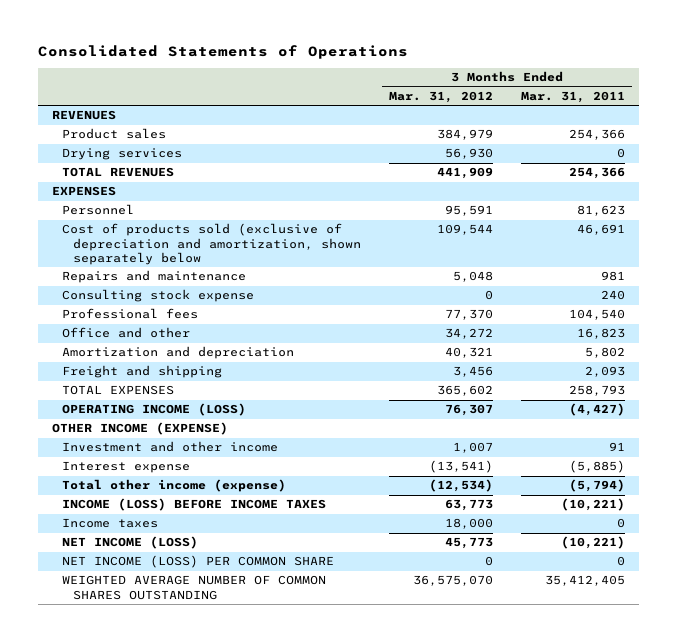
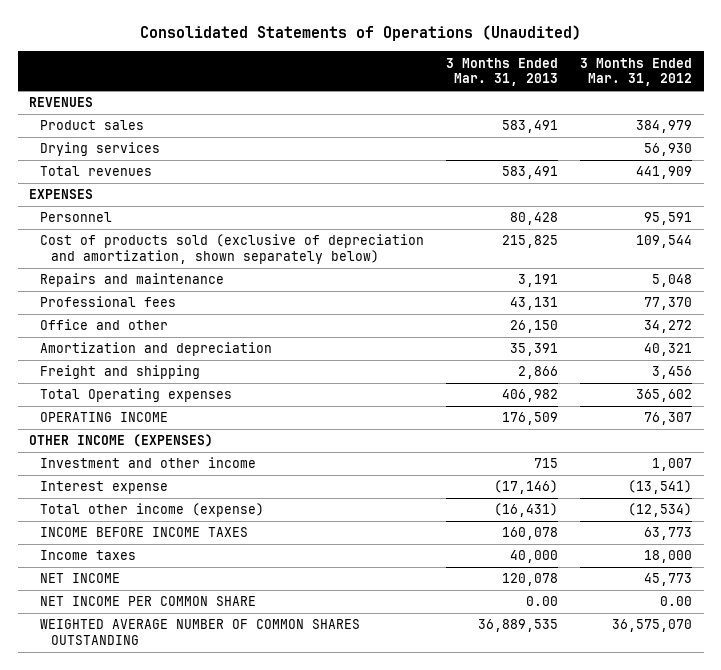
[37,45,408,60] Consolidated Statements of Operations -> [139,25,581,42] Consolidated Statements of Operations (Unaudited)
[521,90,626,103] Mar. 31, 2011 -> none
none -> [446,57,559,87] 3 Months Ended Mar. 31, 2013
[62,167,175,178] TOTAL REVENUES -> [39,166,152,177] Total revenues
[62,223,361,265] Cost of products sold (exclusive of depreciation and amortization, shown separately below -> [39,234,424,265] Cost of products sold (exclusive of depreciation and amortization, shown separately below)
[62,289,255,303] Consulting stock expense -> none
[62,385,175,396] TOTAL EXPENSES -> [39,388,232,403] Total Operating expenses
[62,403,247,417] OPERATING INCOME (LOSS) -> [39,412,168,423] OPERATING INCOME
[52,422,229,436] OTHER INCOME (EXPENSE) -> [28,434,213,448] OTHER INCOME (EXPENSES)
[62,498,327,512] INCOME (LOSS) BEFORE INCOME TAXES -> [39,527,248,538] INCOME BEFORE INCOME TAXES
[62,536,199,550] NET INCOME (LOSS) -> [39,573,120,584] NET INCOME
[62,555,335,569] NET INCOME (LOSS) PER COMMON SHARE -> [39,596,256,607] NET INCOME PER COMMON SHARE
[484,556,493,567] 0 -> [660,596,693,607] 0.00

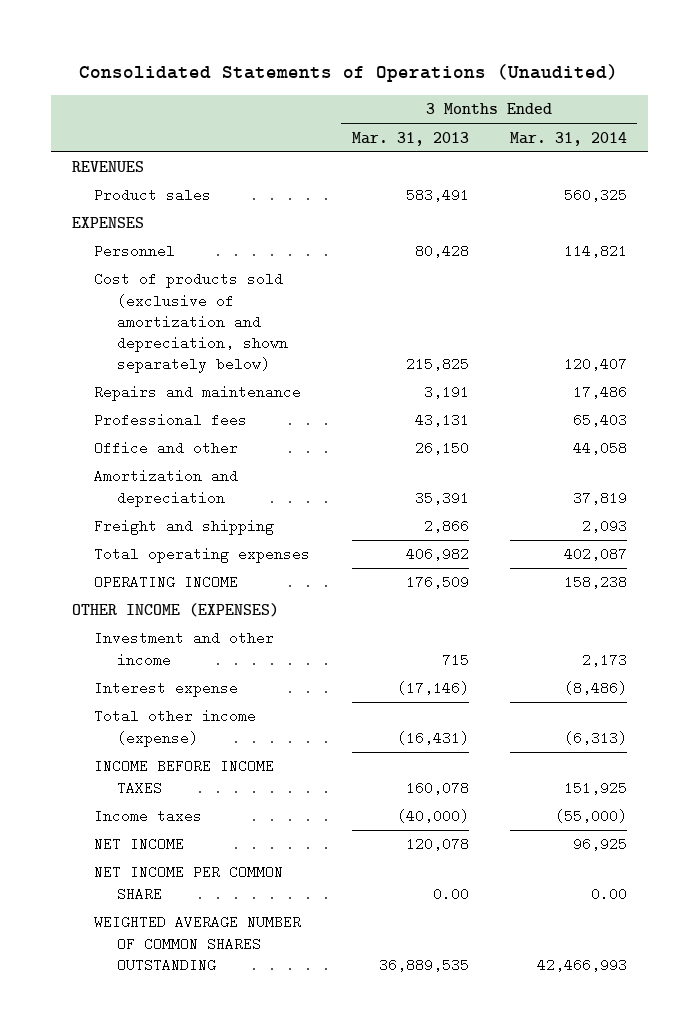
[580,57,693,87] 3 Months Ended Mar. 31, 2012 -> none
none -> [509,131,627,146] Mar. 31, 2014
[39,142,160,157] Drying services -> none
[39,166,152,177] Total revenues -> none
[39,234,424,265] Cost of products sold (exclusive of depreciation and amortization, shown separately below) -> [94,272,288,374] Cost of products sold (exclusive of amortization and depreciation, shown separately below)
[39,388,232,403] Total Operating expenses -> [94,547,311,564] Total operating expenses
[510,550,559,564] 40,000 -> [396,809,469,824] (40,000)

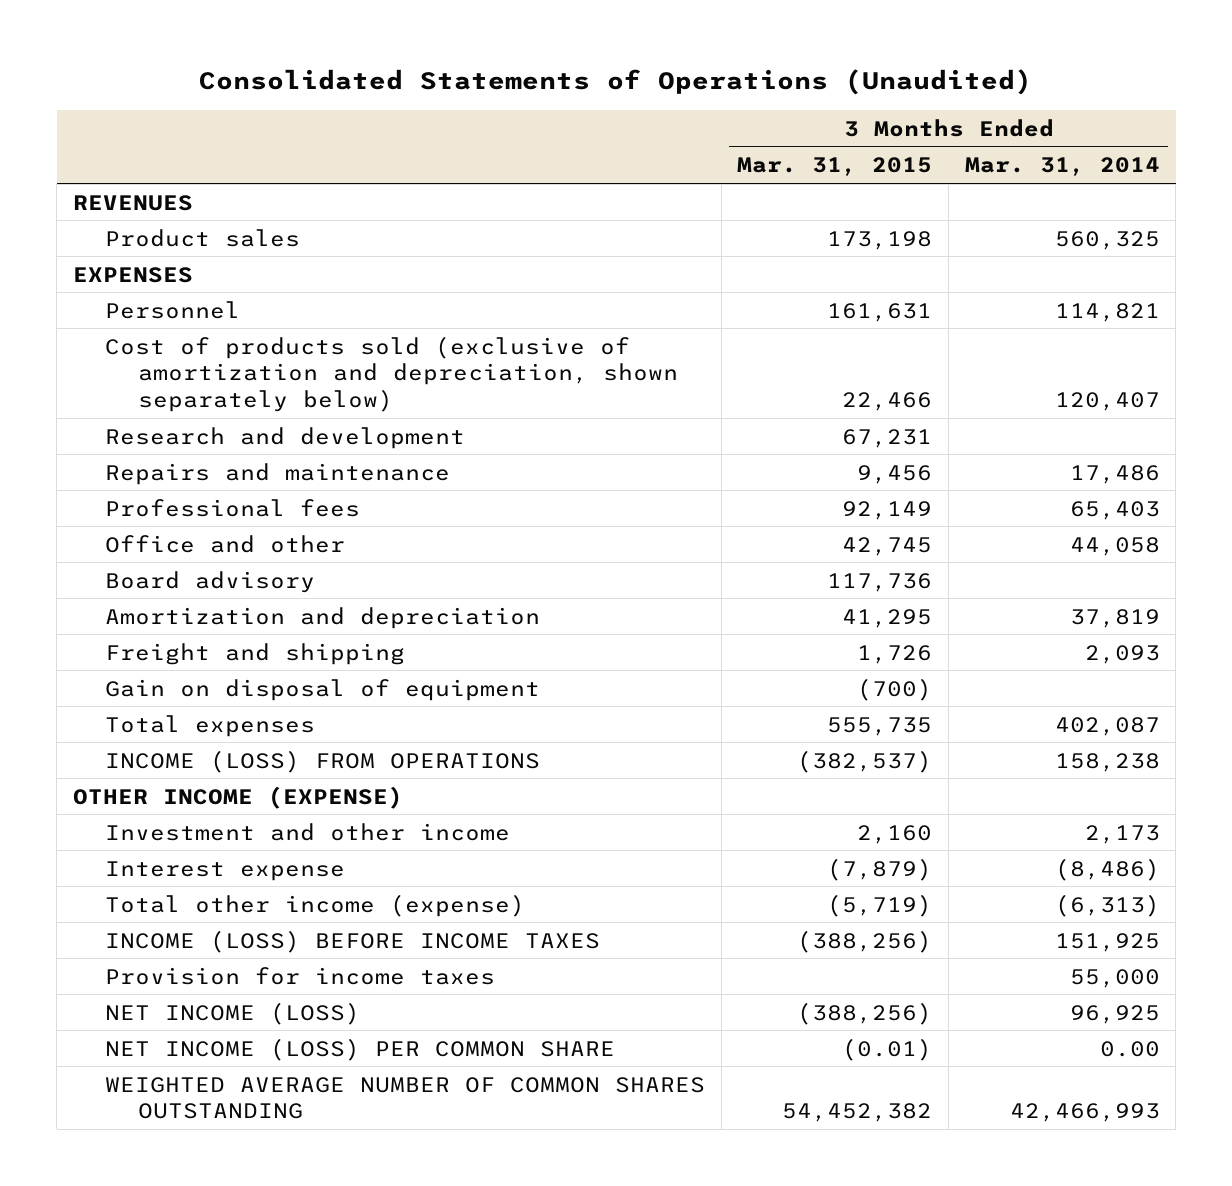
[351,131,469,146] Mar. 31, 2013 -> none
none -> [737,157,933,177] Mar. 31, 2015
none -> [105,426,466,449] Research and development
none -> [105,570,316,593] Board advisory
none -> [105,678,541,701] Gain on disposal of equipment
[94,547,311,564] Total operating expenses -> [105,714,316,737] Total expenses
[94,575,239,590] OPERATING INCOME -> [105,749,541,773] INCOME (LOSS) FROM OPERATIONS
[71,603,279,618] OTHER INCOME (EXPENSES) -> [72,785,403,809] OTHER INCOME (EXPENSE)
[94,759,275,795] INCOME BEFORE INCOME TAXES -> [105,929,601,953] INCOME (LOSS) BEFORE INCOME TAXES
[94,809,203,824] Income taxes -> [105,966,496,985] Provision for income taxes
[554,809,627,824] (55,000) -> [1069,968,1160,988] 55,000
[94,837,185,852] NET INCOME -> [105,1001,361,1025] NET INCOME (LOSS)
[94,865,284,901] NET INCOME PER COMMON SHARE -> [105,1037,616,1061] NET INCOME (LOSS) PER COMMON SHARE

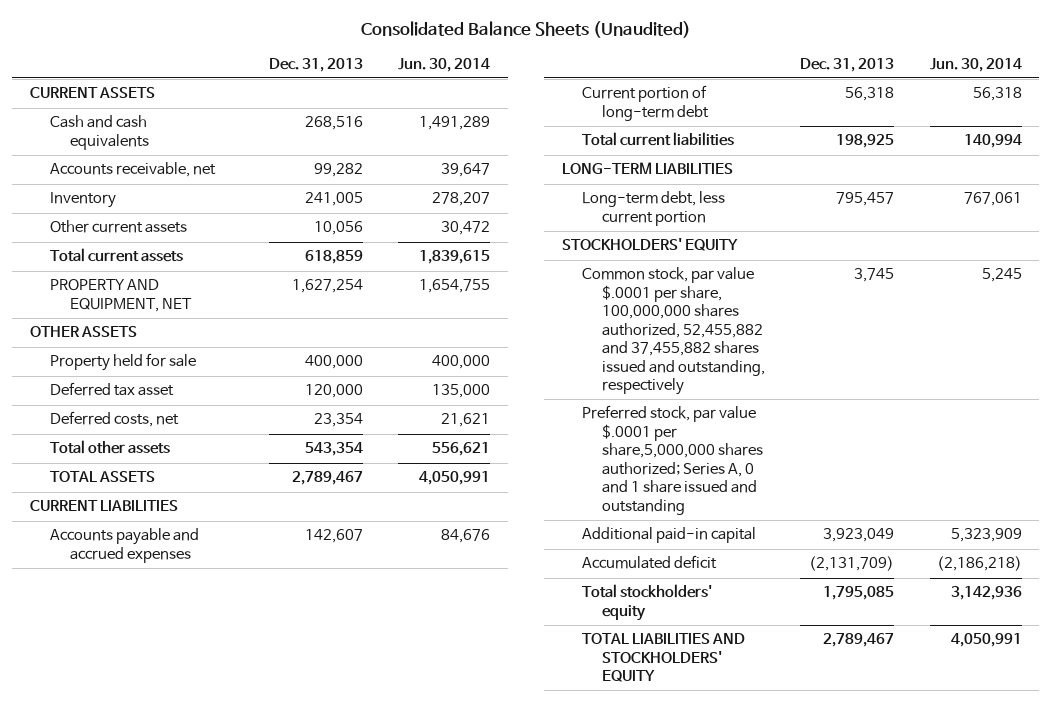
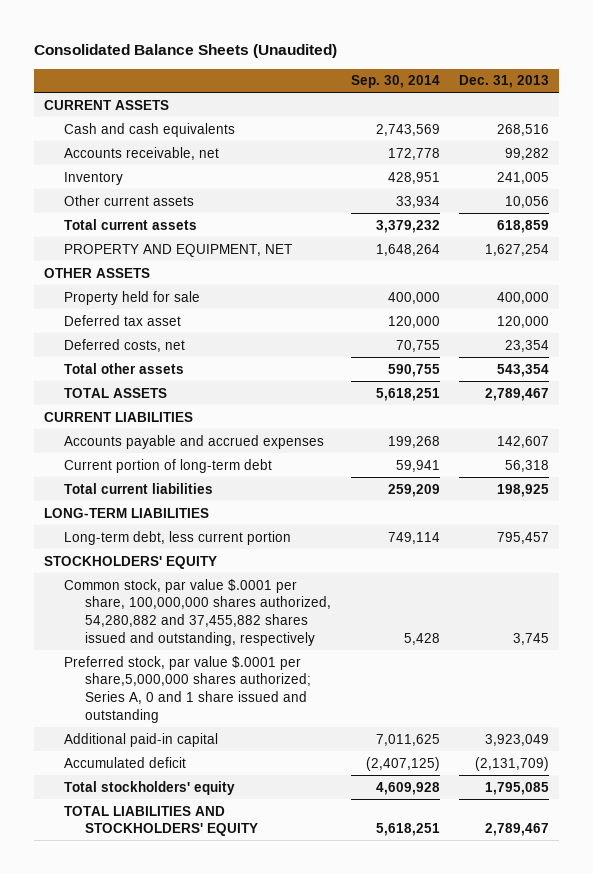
[398,57,491,72] Jun. 30, 2014 -> none
none -> [350,75,440,89] Sep. 30, 2014
[581,267,765,395] Common stock, par value $.0001 per share, 100,000,000 shares authorized, 52,455,882 and 37,455,882 shares issued and outstanding, respectively -> [64,578,331,646] Common stock, par value $.0001 per share, 100,000,000 shares authorized, 54,280,882 and 37,455,882 shares issued and outstanding, respectively

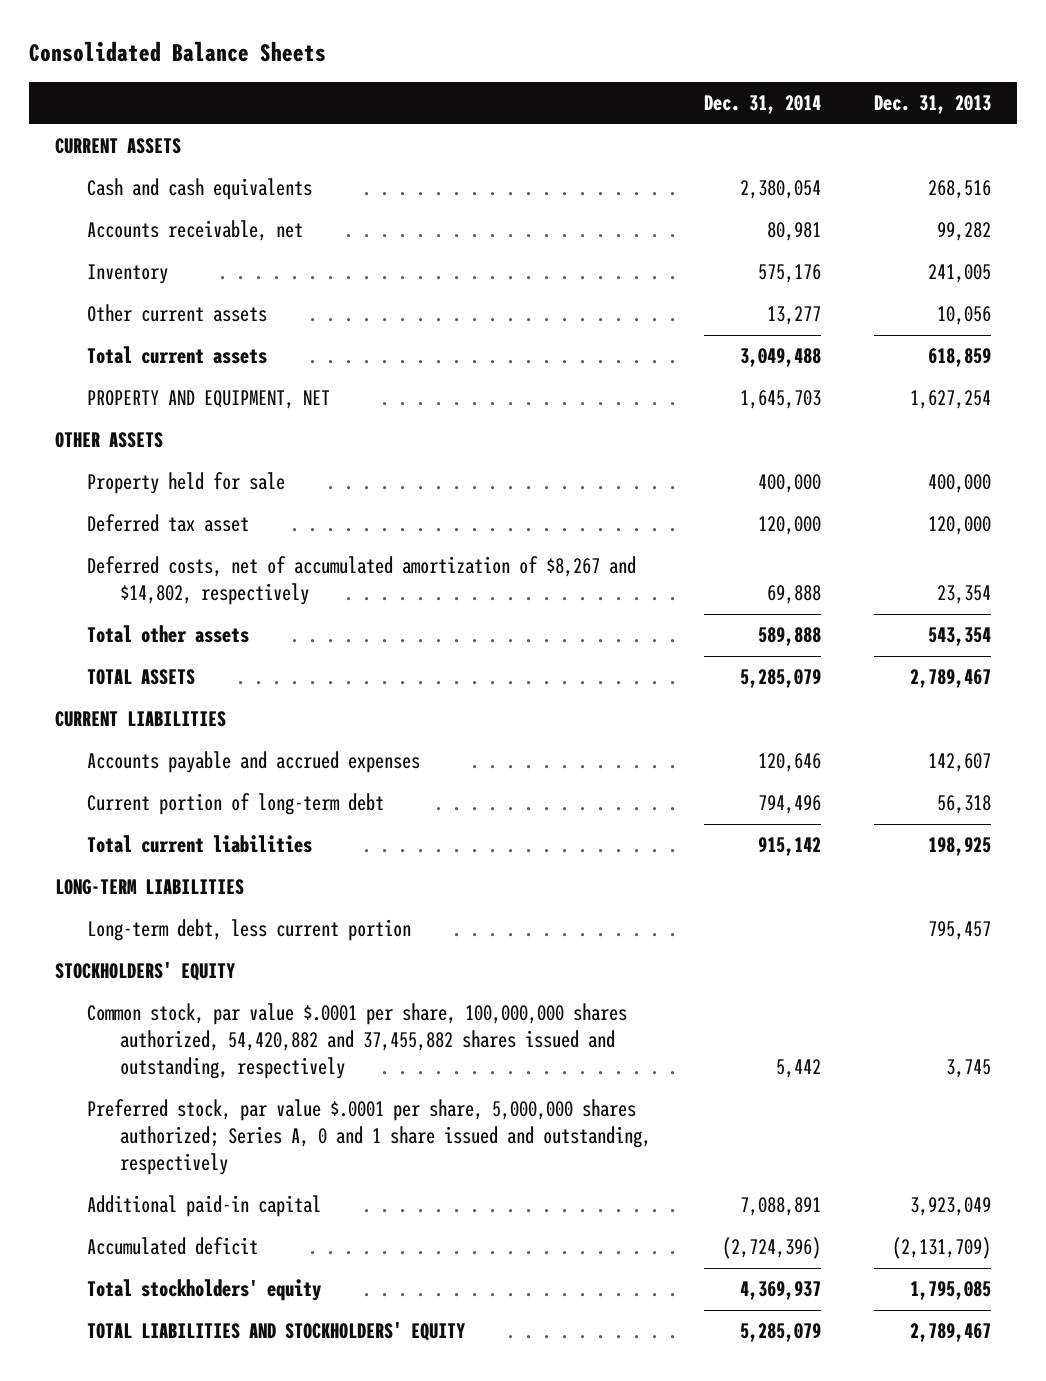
[33,43,337,58] Consolidated Balance Sheets (Unaudited) -> [28,41,326,63] Consolidated Balance Sheets
[350,75,440,89] Sep. 30, 2014 -> none
none -> [703,95,821,115] Dec. 31, 2014
[64,338,186,352] Deferred costs, net -> [87,556,637,606] Deferred costs, net of accumulated amortization of $8,267 and $14,802, respectively
[64,578,331,646] Common stock, par value $.0001 per share, 100,000,000 shares authorized, 54,280,882 and 37,455,882 shares issued and outstanding, respectively -> [87,1003,628,1079] Common stock, par value $.0001 per share, 100,000,000 shares authorized, 54,420,882 and 37,455,882 shares issued and outstanding, respectively
[64,655,311,723] Preferred stock, par value $.0001 per share,5,000,000 shares authorized; Series A, 0 and 1 share issued and outstanding -> [87,1099,651,1175] Preferred stock, par value $.0001 per share, 5,000,000 shares authorized; Series A, 0 and 1 share issued and outstanding, respectively

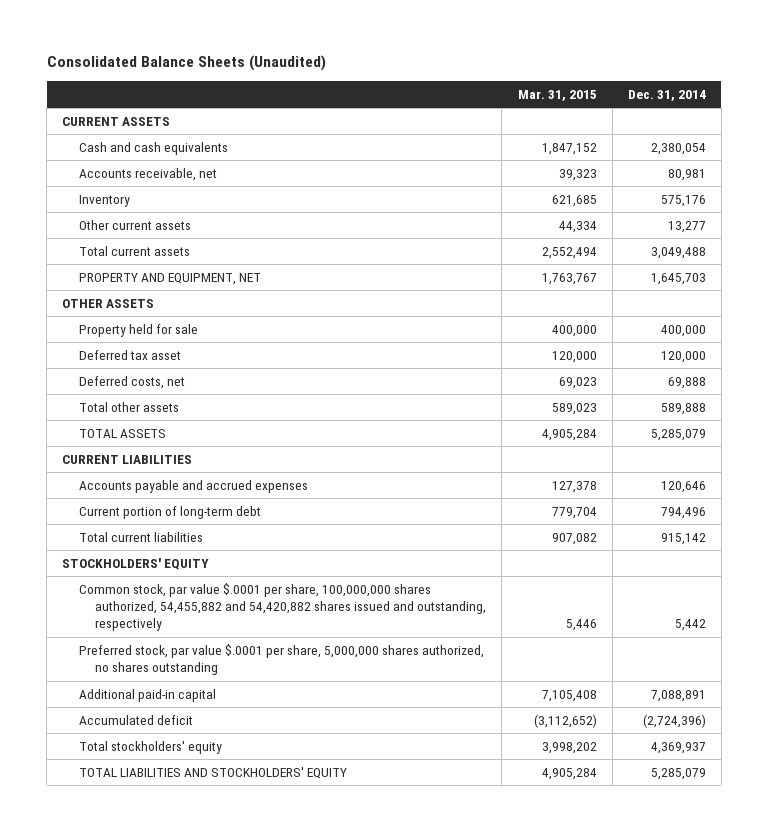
[28,41,326,63] Consolidated Balance Sheets -> [46,55,326,72] Consolidated Balance Sheets (Unaudited)
[873,95,991,115] Dec. 31, 2013 -> none
none -> [517,89,597,101] Mar. 31, 2015
[87,556,637,606] Deferred costs, net of accumulated amortization of $8,267 and $14,802, respectively -> [78,375,185,389] Deferred costs, net
[55,879,245,896] LONG-TERM LIABILITIES -> none
[87,919,412,942] Long-term debt, less current portion -> none
[87,1003,628,1079] Common stock, par value $.0001 per share, 100,000,000 shares authorized, 54,420,882 and 37,455,882 shares issued and outstanding, respectively -> [78,582,487,632] Common stock, par value $.0001 per share, 100,000,000 shares authorized, 54,455,882 and 54,420,882 shares issued and outstanding, respectively
[87,1099,651,1175] Preferred stock, par value $.0001 per share, 5,000,000 shares authorized; Series A, 0 and 1 share issued and outstanding, respectively -> [78,643,484,676] Preferred stock, par value $.0001 per share, 5,000,000 shares authorized, no shares outstanding

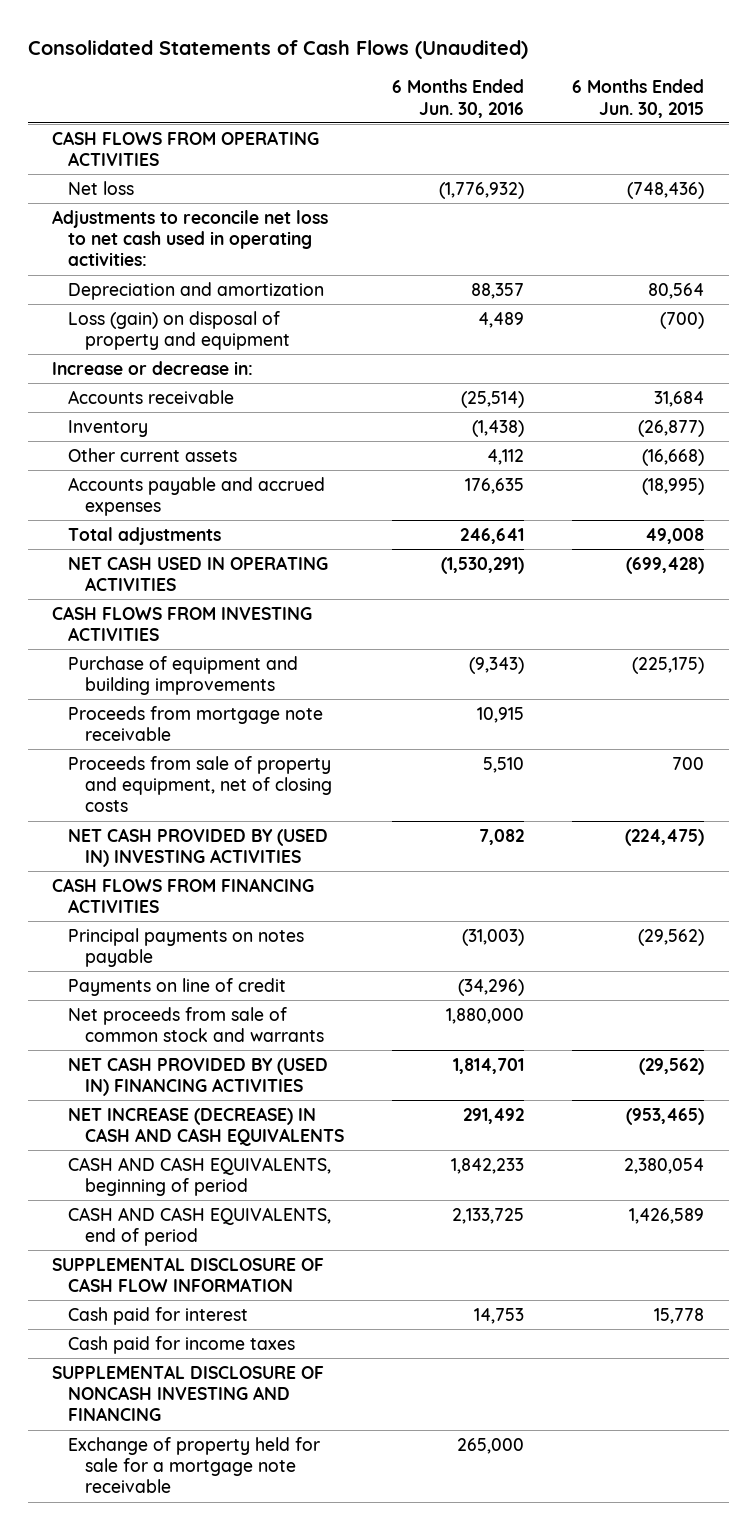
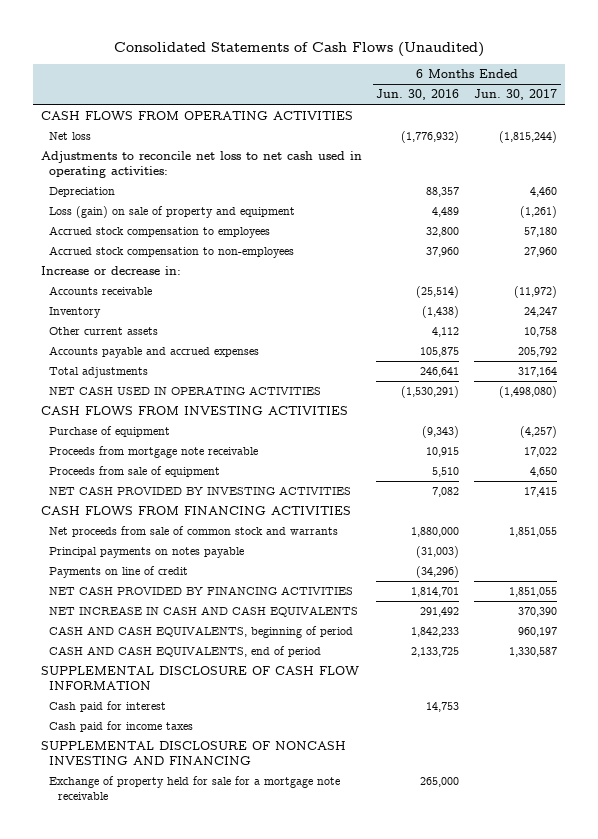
[572,79,705,118] 6 Months Ended Jun. 30, 2015 -> none
none -> [474,89,558,101] Jun. 30, 2017
[68,281,325,300] Depreciation and amortization -> [49,187,116,198] Depreciation
[68,310,290,351] Loss (gain) on disposal of property and equipment -> [49,206,296,219] Loss (gain) on sale of property and equipment
none -> [49,226,271,239] Accrued stock compensation to employees
none -> [49,246,295,259] Accrued stock compensation to non-employees
[465,477,525,494] 176,635 -> [420,347,460,358] 105,875
[68,655,299,696] Purchase of equipment and building improvements -> [49,426,171,438] Purchase of equipment
[68,755,332,813] Proceeds from sale of property and equipment, net of closing costs -> [49,466,221,478] Proceeds from sale of equipment
[68,827,329,868] NET CASH PROVIDED BY (USED IN) INVESTING ACTIVITIES -> [49,486,352,496] NET CASH PROVIDED BY INVESTING ACTIVITIES
[68,1006,324,1043] Net proceeds from sale of common stock and warrants -> [49,526,339,538] Net proceeds from sale of common stock and warrants
[68,1056,329,1097] NET CASH PROVIDED BY (USED IN) FINANCING ACTIVITIES -> [49,586,354,596] NET CASH PROVIDED BY FINANCING ACTIVITIES
[68,1106,344,1147] NET INCREASE (DECREASE) IN CASH AND CASH EQUIVALENTS -> [49,606,359,618] NET INCREASE IN CASH AND CASH EQUIVALENTS

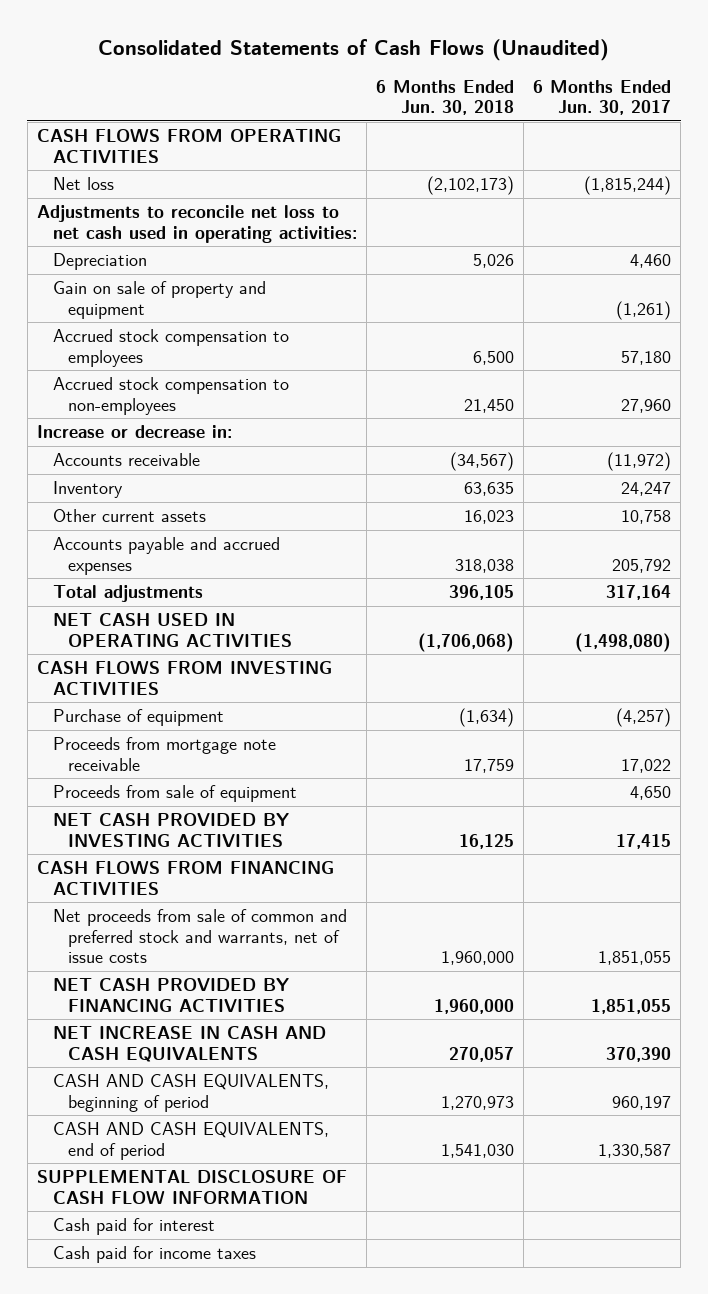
[376,89,460,101] Jun. 30, 2016 -> none
none -> [375,79,514,116] 6 Months Ended Jun. 30, 2018
[49,206,296,219] Loss (gain) on sale of property and equipment -> [52,281,266,319] Gain on sale of property and equipment
[49,547,245,559] Principal payments on notes payable -> none
[49,566,189,579] Payments on line of credit -> none
[49,526,339,538] Net proceeds from sale of common stock and warrants -> [52,909,347,964] Net proceeds from sale of common and preferred stock and warrants, net of issue costs
[40,741,346,765] SUPPLEMENTAL DISCLOSURE OF NONCASH INVESTING AND FINANCING -> none
[49,776,341,800] Exchange of property held for sale for a mortgage note receivable -> none

